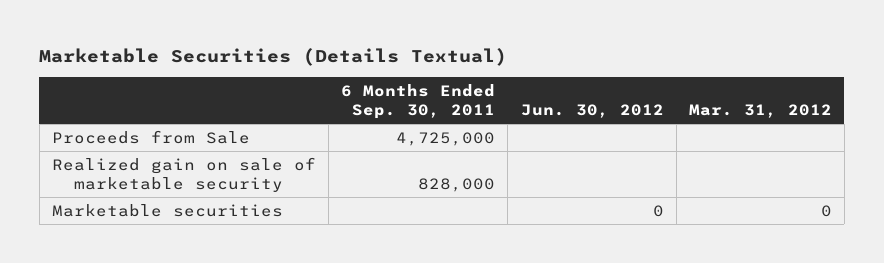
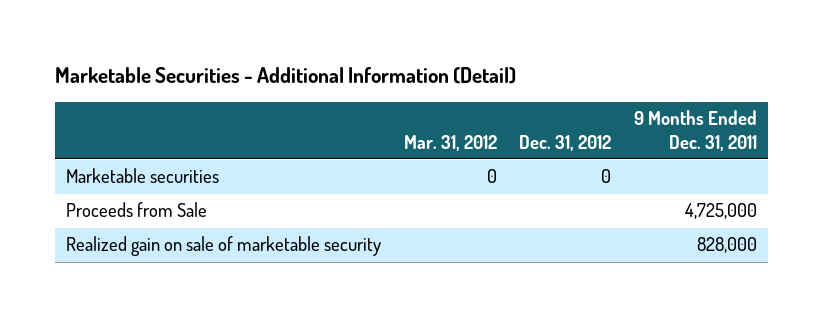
[39,48,508,67] Marketable Securities (Details Textual) -> [54,67,516,85] Marketable Securities - Additional Information (Detail)
[341,83,496,119] 6 Months Ended Sep. 30, 2011 -> none
[520,103,664,118] Jun. 30, 2012 -> none
none -> [519,134,612,151] Dec. 31, 2012
none -> [633,110,757,151] 9 Months Ended Dec. 31, 2011
[51,203,283,217] Marketable securities -> [66,168,220,184] Marketable securities

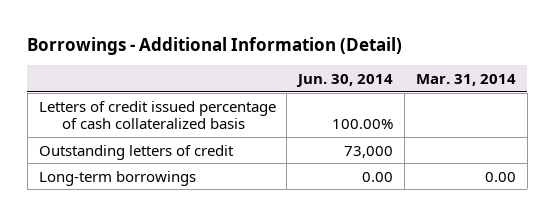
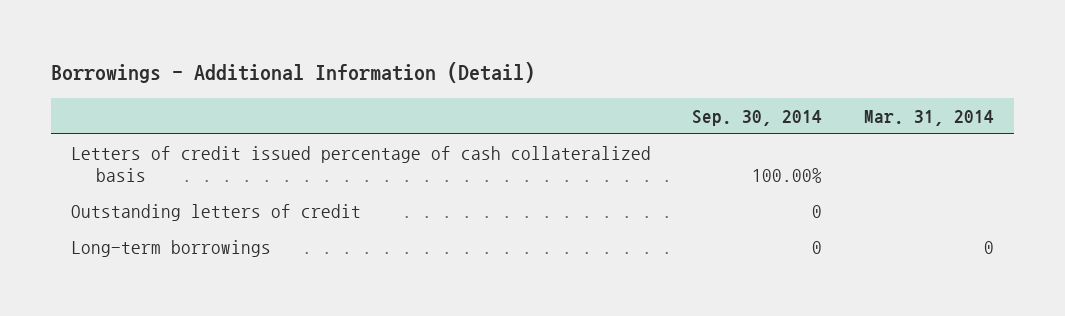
[296,74,394,88] Jun. 30, 2014 -> none
none -> [692,109,823,126] Sep. 30, 2014
[485,171,517,182] 0.00 -> [983,240,994,254] 0

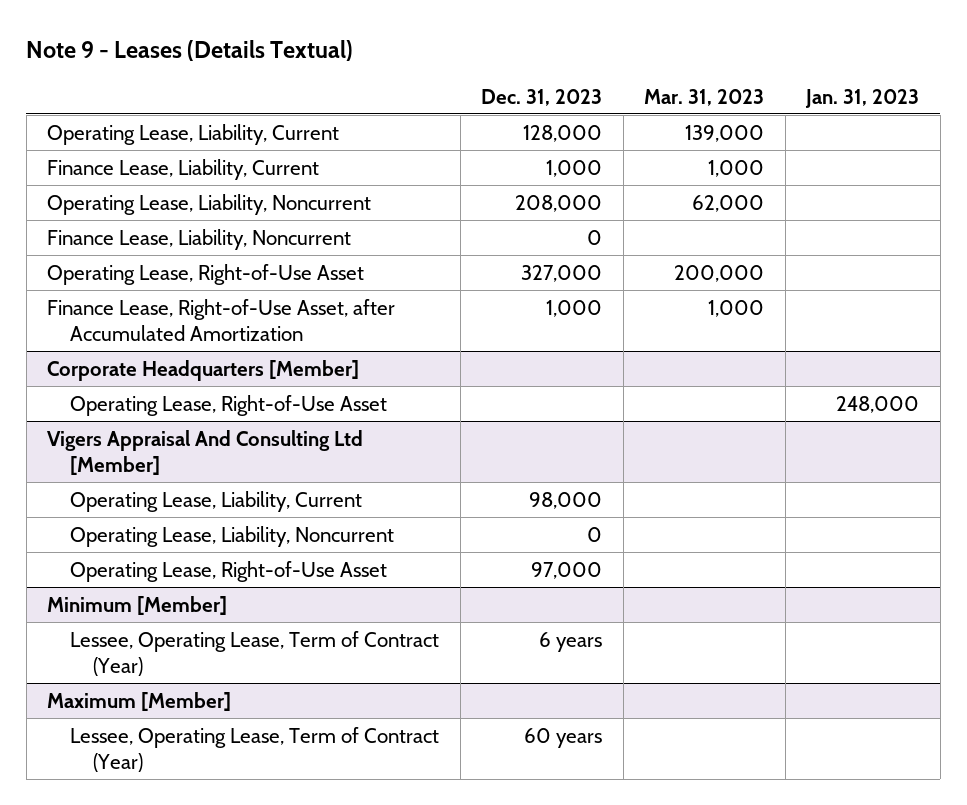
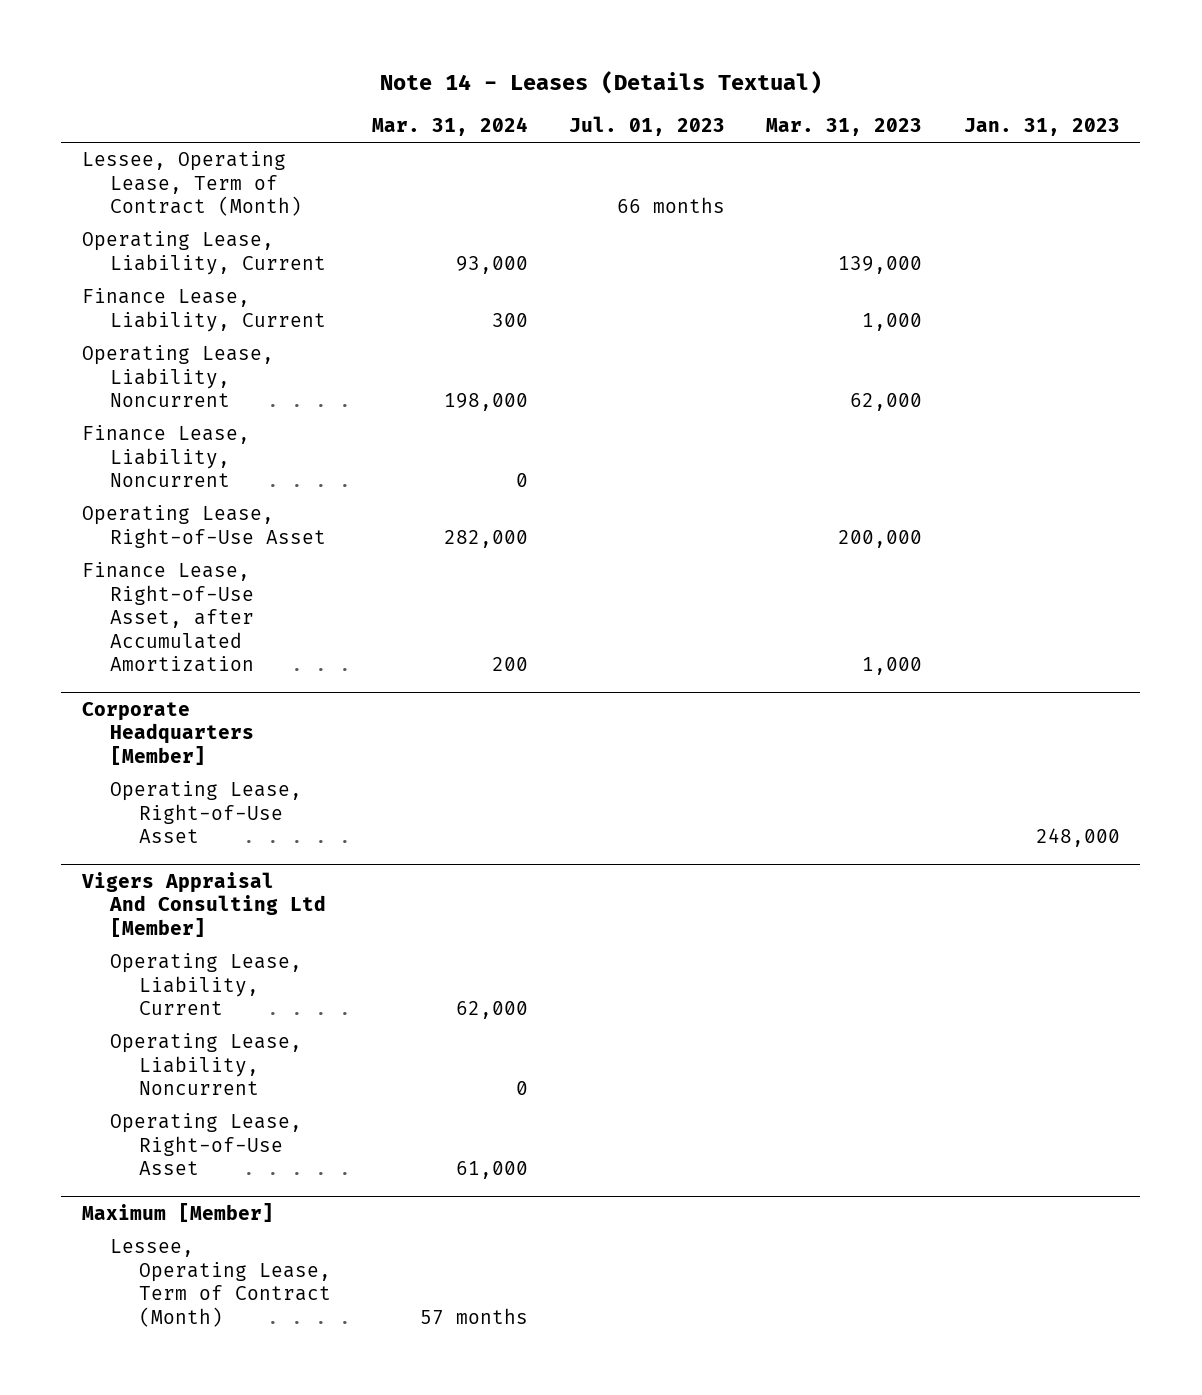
[26,40,354,62] Note 9 - Leases (Details Textual) -> [379,71,822,95] Note 14 - Leases (Details Textual)
[481,88,603,106] Dec. 31, 2023 -> none
none -> [371,117,528,137] Mar. 31, 2024
none -> [569,116,726,137] Jul. 01, 2023
none -> [81,151,303,217] Lessee, Operating Lease, Term of Contract (Month)
[47,595,228,615] Minimum [Member] -> none
[69,630,439,676] Lessee, Operating Lease, Term of Contract (Year) -> none
[69,726,439,772] Lessee, Operating Lease, Term of Contract (Year) -> [110,1239,331,1327] Lessee, Operating Lease, Term of Contract (Month)

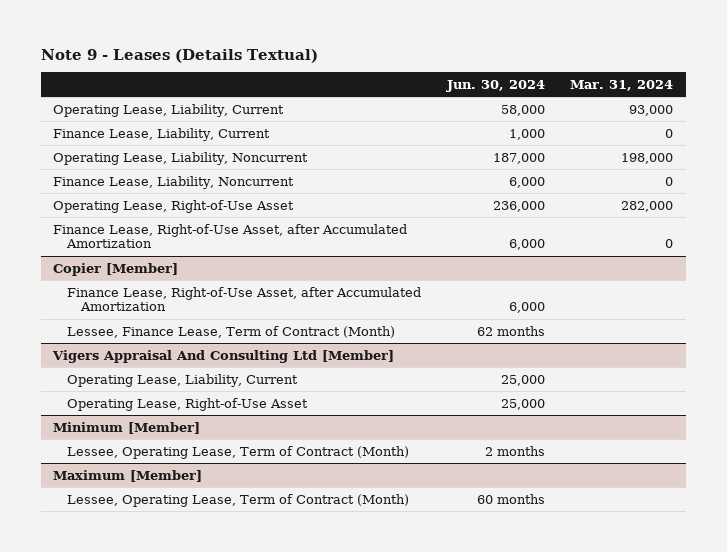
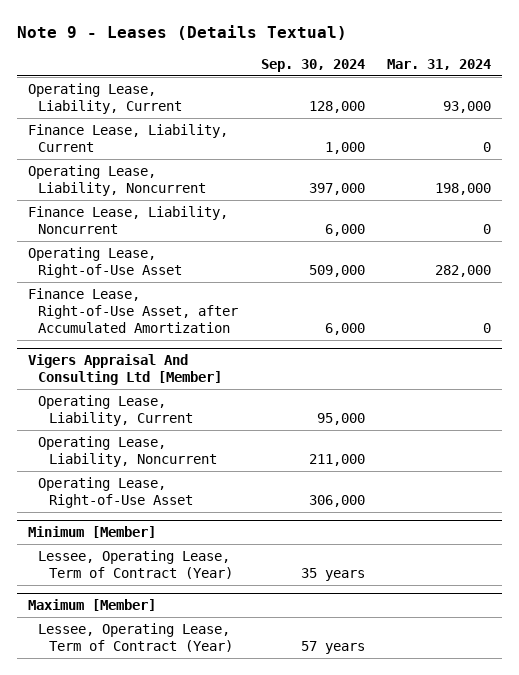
[445,79,545,92] Jun. 30, 2024 -> none
none -> [260,58,365,72] Sep. 30, 2024
[53,262,179,276] Copier [Member] -> none
[67,286,422,312] Finance Lease, Right-of-Use Asset, after Accumulated Amortization -> none
[67,325,396,338] Lessee, Finance Lease, Term of Contract (Month) -> none
none -> [38,435,217,467] Operating Lease, Liability, Noncurrent
[67,445,410,459] Lessee, Operating Lease, Term of Contract (Month) -> [38,549,233,579] Lessee, Operating Lease, Term of Contract (Year)
[67,493,410,507] Lessee, Operating Lease, Term of Contract (Month) -> [38,622,233,652] Lessee, Operating Lease, Term of Contract (Year)

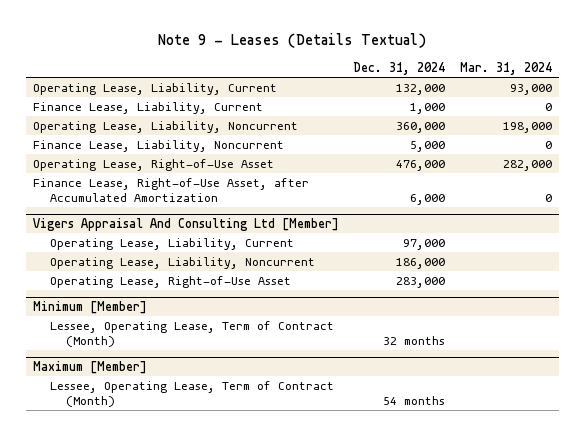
[260,58,365,72] Sep. 30, 2024 -> none
none -> [353,61,446,75] Dec. 31, 2024
[38,549,233,579] Lessee, Operating Lease, Term of Contract (Year) -> [49,320,334,347] Lessee, Operating Lease, Term of Contract (Month)
[38,622,233,652] Lessee, Operating Lease, Term of Contract (Year) -> [49,380,334,407] Lessee, Operating Lease, Term of Contract (Month)

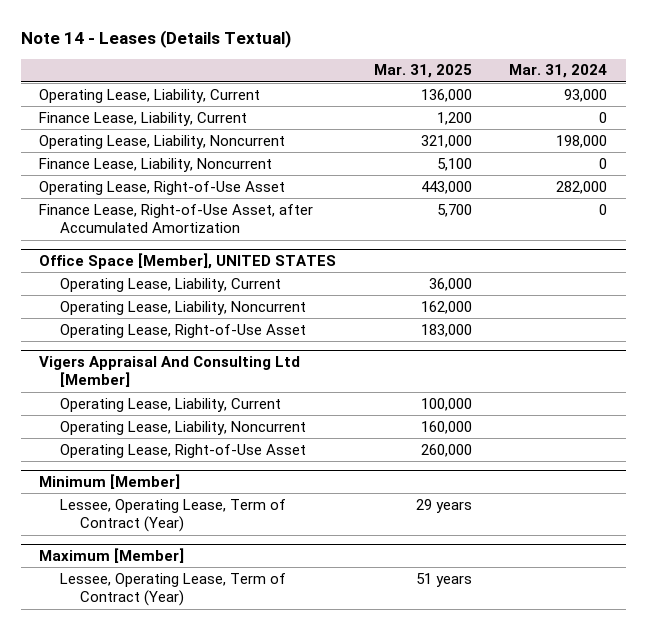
[158,33,427,49] Note 9 - Leases (Details Textual) -> [20,29,291,48] Note 14 - Leases (Details Textual)
[353,61,446,75] Dec. 31, 2024 -> none
none -> [373,64,472,79] Mar. 31, 2025
none -> [39,253,337,270] Office Space [Member], UNITED STATES
none -> [59,277,281,292] Operating Lease, Liability, Current
none -> [59,300,306,315] Operating Lease, Liability, Noncurrent
none -> [59,323,306,338] Operating Lease, Right-of-Use Asset
[49,320,334,347] Lessee, Operating Lease, Term of Contract (Month) -> [59,498,286,533] Lessee, Operating Lease, Term of Contract (Year)
[49,380,334,407] Lessee, Operating Lease, Term of Contract (Month) -> [59,572,286,607] Lessee, Operating Lease, Term of Contract (Year)

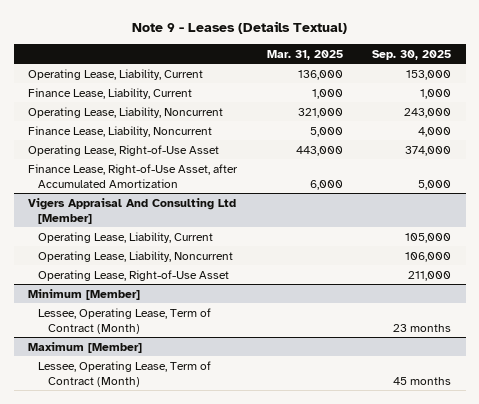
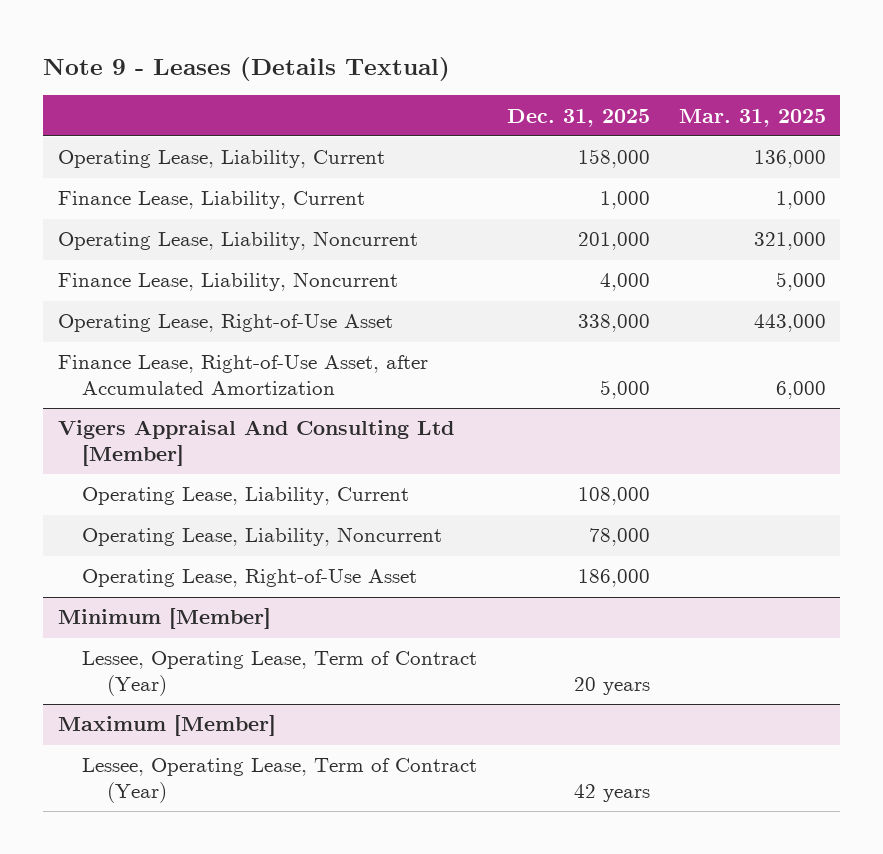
[372,49,452,60] Sep. 30, 2025 -> none
none -> [506,108,650,127] Dec. 31, 2025
[38,307,212,334] Lessee, Operating Lease, Term of Contract (Month) -> [82,651,478,697] Lessee, Operating Lease, Term of Contract (Year)
[38,360,212,387] Lessee, Operating Lease, Term of Contract (Month) -> [82,758,478,804] Lessee, Operating Lease, Term of Contract (Year)

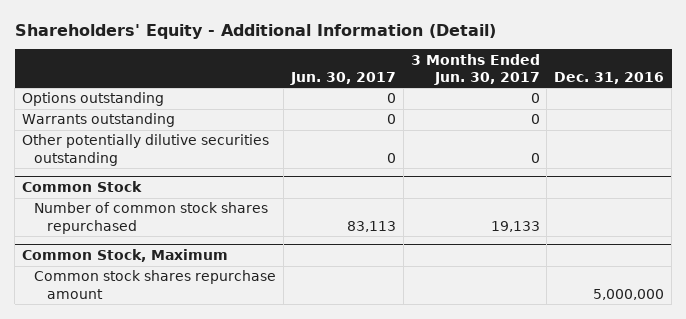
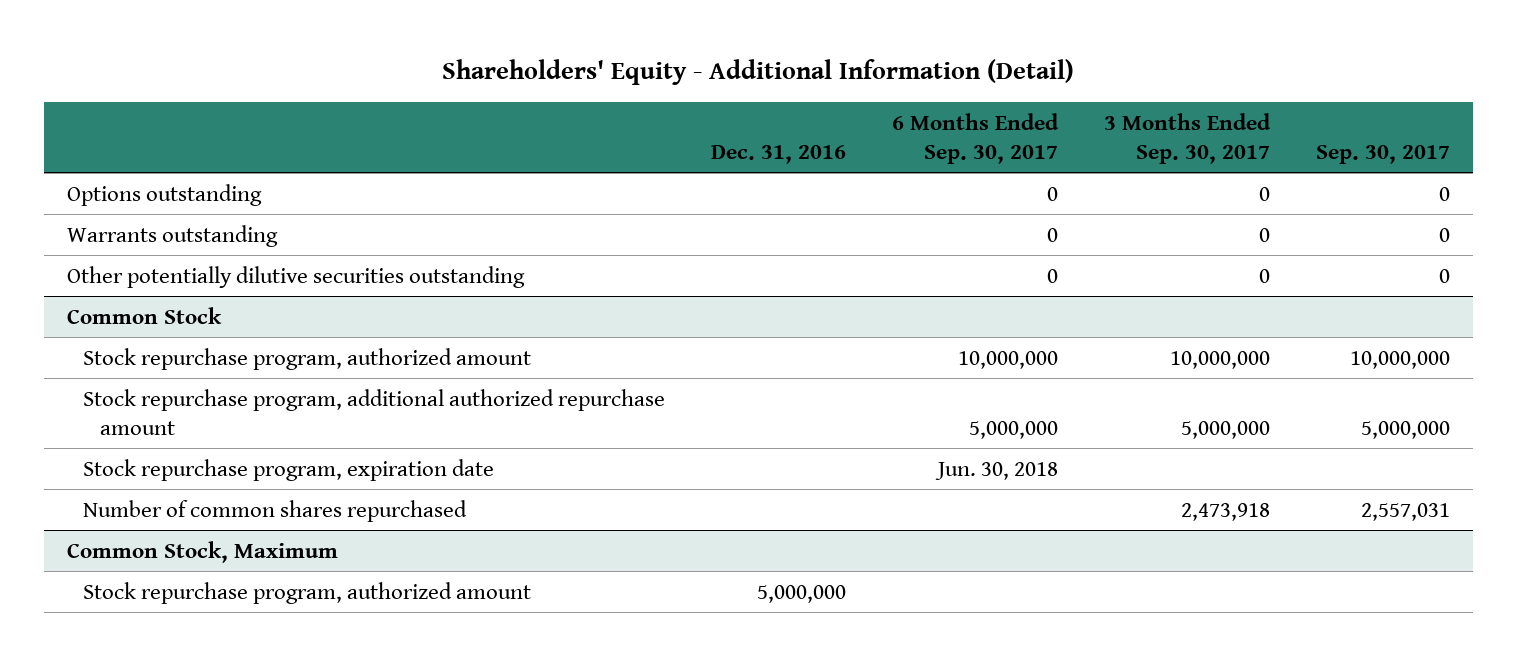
[289,71,396,85] Jun. 30, 2017 -> none
[410,53,540,85] 3 Months Ended Jun. 30, 2017 -> none
none -> [892,112,1060,164] 6 Months Ended Sep. 30, 2017
none -> [1103,112,1271,164] 3 Months Ended Sep. 30, 2017
none -> [1315,144,1450,164] Sep. 30, 2017
none -> [83,347,532,370] Stock repurchase program, authorized amount
none -> [83,388,666,435] Stock repurchase program, additional authorized repurchase amount
none -> [83,458,495,481] Stock repurchase program, expiration date
[34,202,269,234] Number of common stock shares repurchased -> [83,499,468,522] Number of common shares repurchased
[34,270,277,299] Common stock shares repurchase amount -> [83,581,532,604] Stock repurchase program, authorized amount

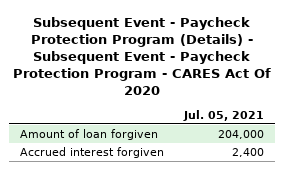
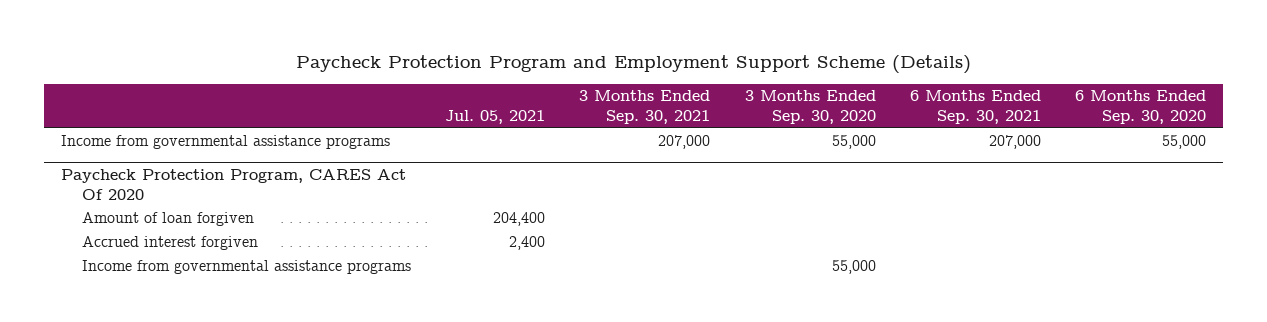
[13,16,272,95] Subsequent Event - Paycheck Protection Program (Details) - Subsequent Event - Paycheck Protection Program - CARES Act Of 2020 -> [295,55,971,75] Paycheck Protection Program and Employment Support Scheme (Details)
none -> [579,90,711,124] 3 Months Ended Sep. 30, 2021
none -> [744,90,876,124] 3 Months Ended Sep. 30, 2020
none -> [909,90,1041,124] 6 Months Ended Sep. 30, 2021
none -> [1074,90,1206,124] 6 Months Ended Sep. 30, 2020
[19,129,158,141] Amount of loan forgiven -> none
[19,147,164,159] Accrued interest forgiven -> none
none -> [61,135,391,150] Income from governmental assistance programs
none -> [61,169,407,200] Paycheck Protection Program, CARES Act Of 2020
none -> [81,212,254,227] Amount of loan forgiven
none -> [81,236,258,251] Accrued interest forgiven
none -> [81,260,411,275] Income from governmental assistance programs

